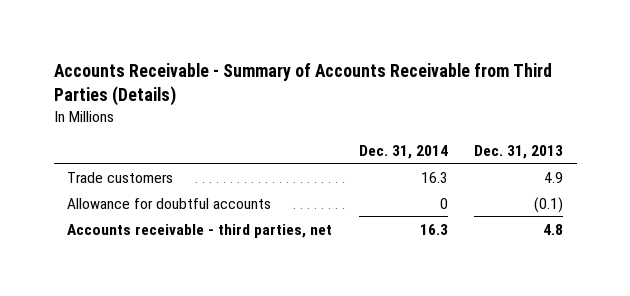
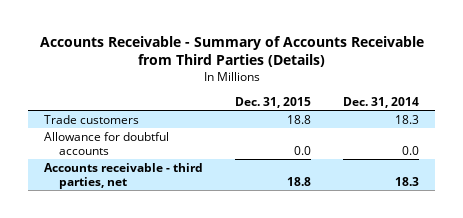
[474,144,564,159] Dec. 31, 2013 -> none
none -> [235,97,312,109] Dec. 31, 2015
[420,171,448,183] 16.3 -> [394,114,419,124] 18.3
[439,197,448,209] 0 -> [401,146,419,156] 0.0
[419,223,448,235] 16.3 -> [394,177,419,187] 18.3

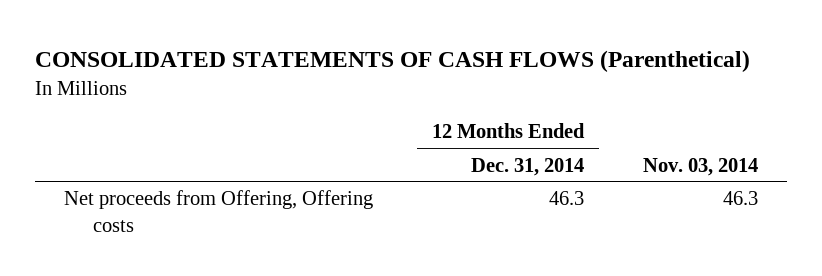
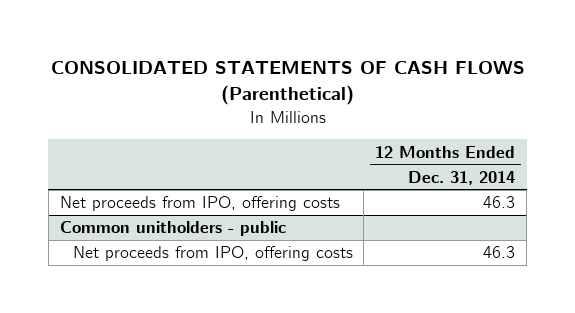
[642,157,758,176] Nov. 03, 2014 -> none
[64,190,374,232] Net proceeds from Offering, Offering costs -> [59,196,340,212] Net proceeds from IPO, offering costs
none -> [59,221,286,237] Common unitholders - public
none -> [72,246,353,262] Net proceeds from IPO, offering costs

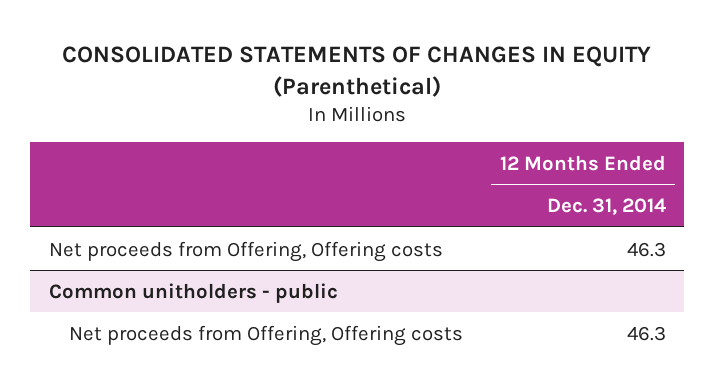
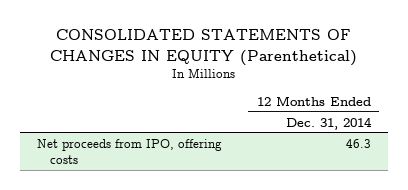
[48,282,338,303] Common unitholders - public -> none
[69,324,464,346] Net proceeds from Offering, Offering costs -> none
[48,240,443,262] Net proceeds from Offering, Offering costs -> [36,138,222,165] Net proceeds from IPO, offering costs

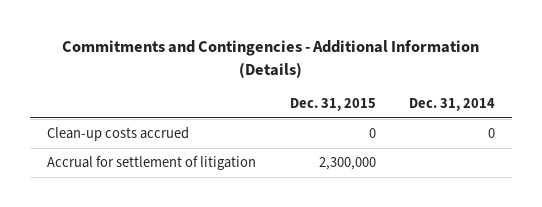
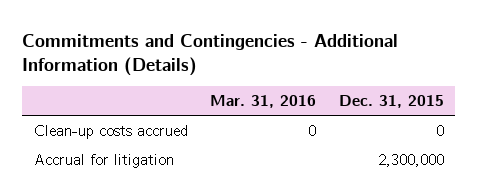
[409,98,496,112] Dec. 31, 2014 -> none
none -> [210,95,317,109] Mar. 31, 2016
[46,156,256,171] Accrual for settlement of litigation -> [33,153,174,168] Accrual for litigation

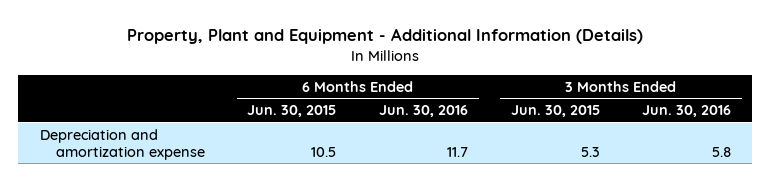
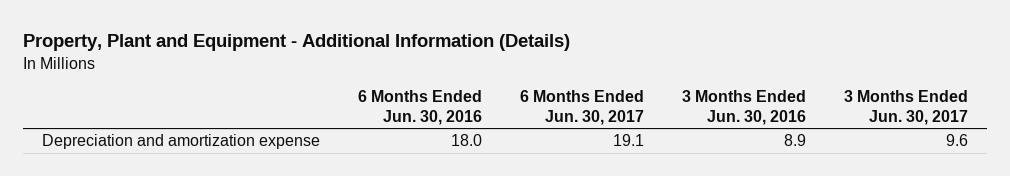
[247,105,337,118] Jun. 30, 2015 -> none
[510,105,600,118] Jun. 30, 2015 -> none
none -> [519,90,644,126] 6 Months Ended Jun. 30, 2017
none -> [843,90,968,126] 3 Months Ended Jun. 30, 2017
[446,146,468,157] 11.7 -> [450,134,482,147] 18.0
[712,146,732,157] 5.8 -> [783,134,806,147] 8.9

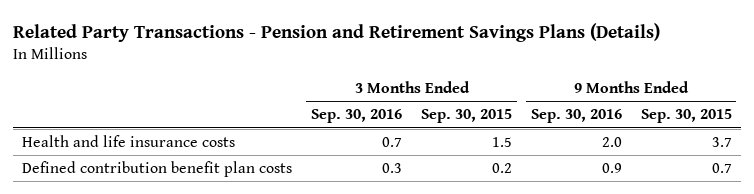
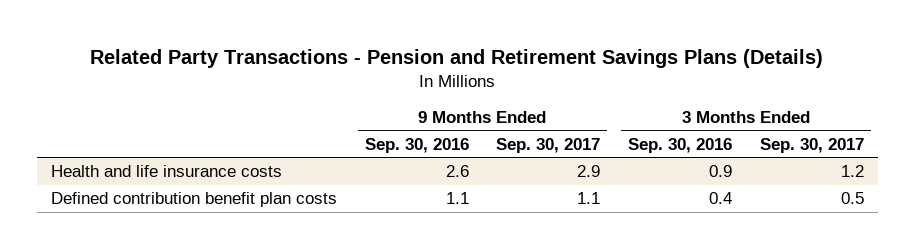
[421,109,513,124] Sep. 30, 2015 -> none
[640,109,732,124] Sep. 30, 2015 -> none
none -> [496,137,601,153] Sep. 30, 2017
none -> [759,137,864,153] Sep. 30, 2017
[382,137,403,148] 0.7 -> [709,165,733,178] 0.9
[601,137,622,148] 2.0 -> [445,165,469,178] 2.6
[382,163,403,174] 0.3 -> [709,192,733,205] 0.4
[601,163,622,174] 0.9 -> [445,192,469,205] 1.1

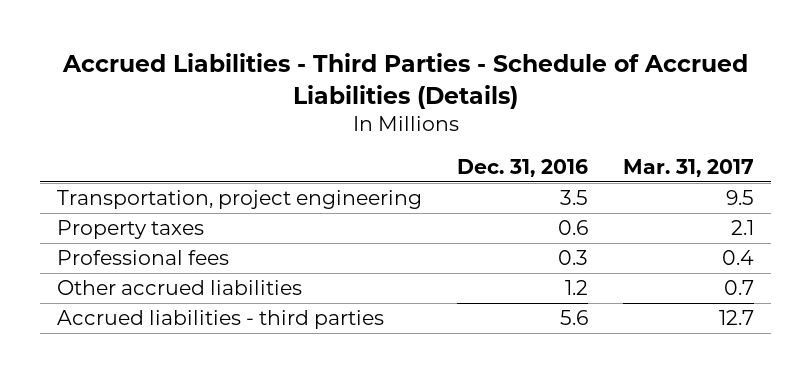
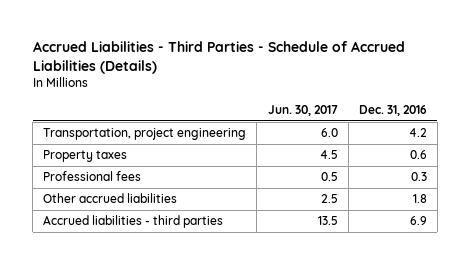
[622,159,754,178] Mar. 31, 2017 -> none
none -> [267,105,338,117] Jun. 30, 2017
[560,190,589,206] 3.5 -> [408,128,427,138] 4.2
[565,280,589,296] 1.2 -> [412,194,427,204] 1.8
[560,310,589,326] 5.6 -> [409,216,427,226] 6.9

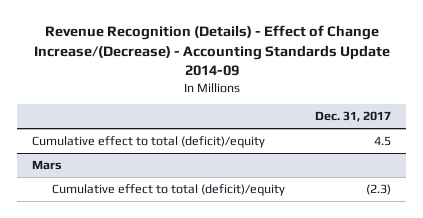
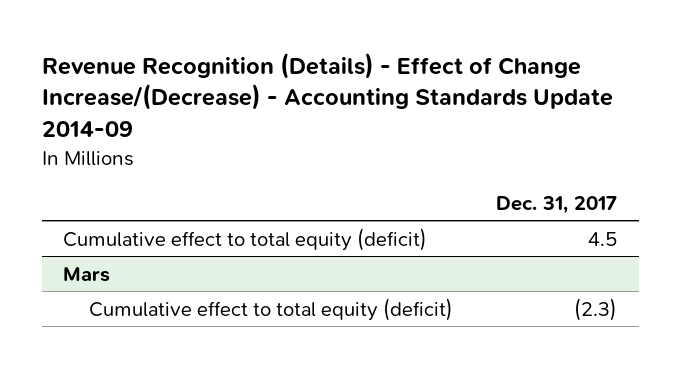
[32,135,266,148] Cumulative effect to total (deficit)/equity -> [63,227,428,251] Cumulative effect to total equity (deficit)
[51,183,285,196] Cumulative effect to total (deficit)/equity -> [88,297,453,321] Cumulative effect to total equity (deficit)

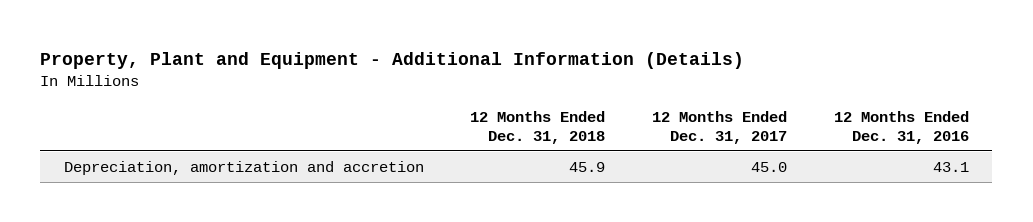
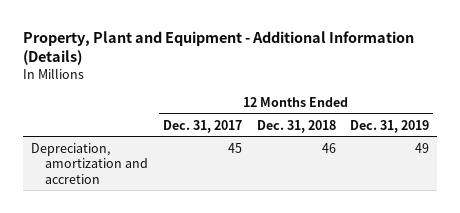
[833,110,969,144] 12 Months Ended Dec. 31, 2016 -> none
none -> [350,119,430,133] Dec. 31, 2019
[569,162,606,173] 45.9 -> [321,142,336,153] 46
[751,162,788,173] 45.0 -> [227,142,242,153] 45

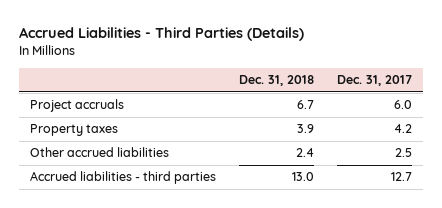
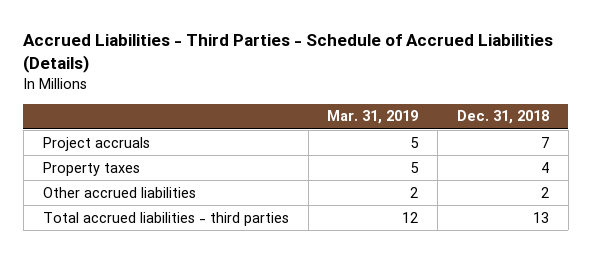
[18,27,304,42] Accrued Liabilities - Third Parties (Details) -> [23,34,554,74] Accrued Liabilities - Third Parties - Schedule of Accrued Liabilities (Details)
[336,75,412,87] Dec. 31, 2017 -> none
none -> [327,110,419,125] Mar. 31, 2019
[296,100,314,110] 6.7 -> [541,136,550,148] 7
[296,124,314,134] 3.9 -> [541,161,550,173] 4
[295,148,314,158] 2.4 -> [541,186,550,198] 2
[30,171,217,185] Accrued liabilities - third parties -> [42,211,289,226] Total accrued liabilities - third parties
[291,172,314,182] 13.0 -> [533,211,550,223] 13

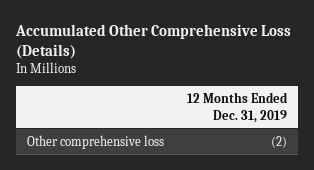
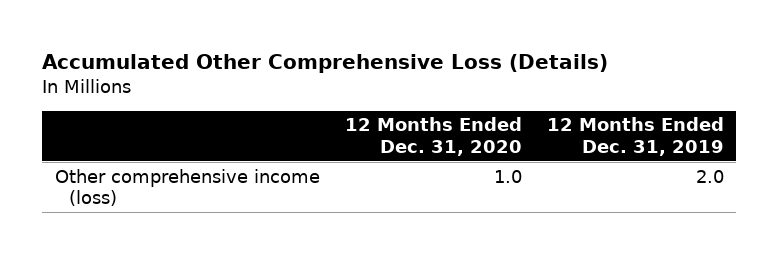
none -> [344,117,522,157] 12 Months Ended Dec. 31, 2020
[26,134,164,149] Other comprehensive loss -> [54,168,320,207] Other comprehensive income (loss)
[270,135,287,148] (2) -> [695,169,724,183] 2.0

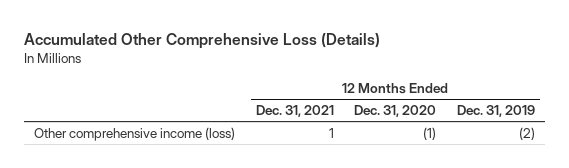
none -> [255,105,334,118] Dec. 31, 2021
[493,169,522,183] 1.0 -> [423,127,437,141] (1)
[695,169,724,183] 2.0 -> [518,127,535,141] (2)

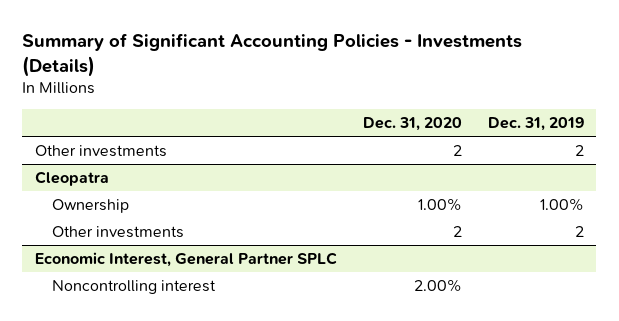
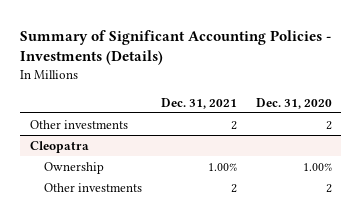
[487,117,584,132] Dec. 31, 2019 -> none
none -> [161,97,238,109] Dec. 31, 2021
[35,252,338,268] Economic Interest, General Partner SPLC -> none
[51,280,216,295] Noncontrolling interest -> none

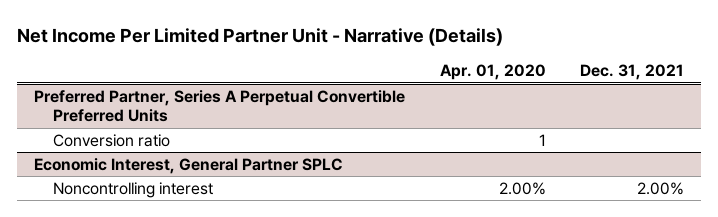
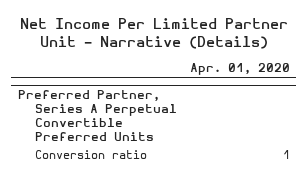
[580,64,685,81] Dec. 31, 2021 -> none
[34,157,344,174] Economic Interest, General Partner SPLC -> none
[53,181,214,198] Noncontrolling interest -> none

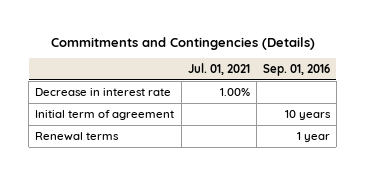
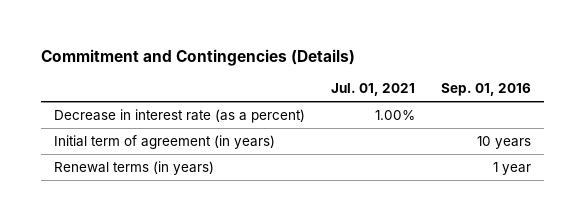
[50,36,315,50] Commitments and Contingencies (Details) -> [41,49,356,67] Commitment and Contingencies (Details)
[35,87,172,96] Decrease in interest rate -> [54,108,306,123] Decrease in interest rate (as a percent)
[35,109,175,120] Initial term of agreement -> [54,134,276,149] Initial term of agreement (in years)
[35,131,120,141] Renewal terms -> [54,160,215,175] Renewal terms (in years)

